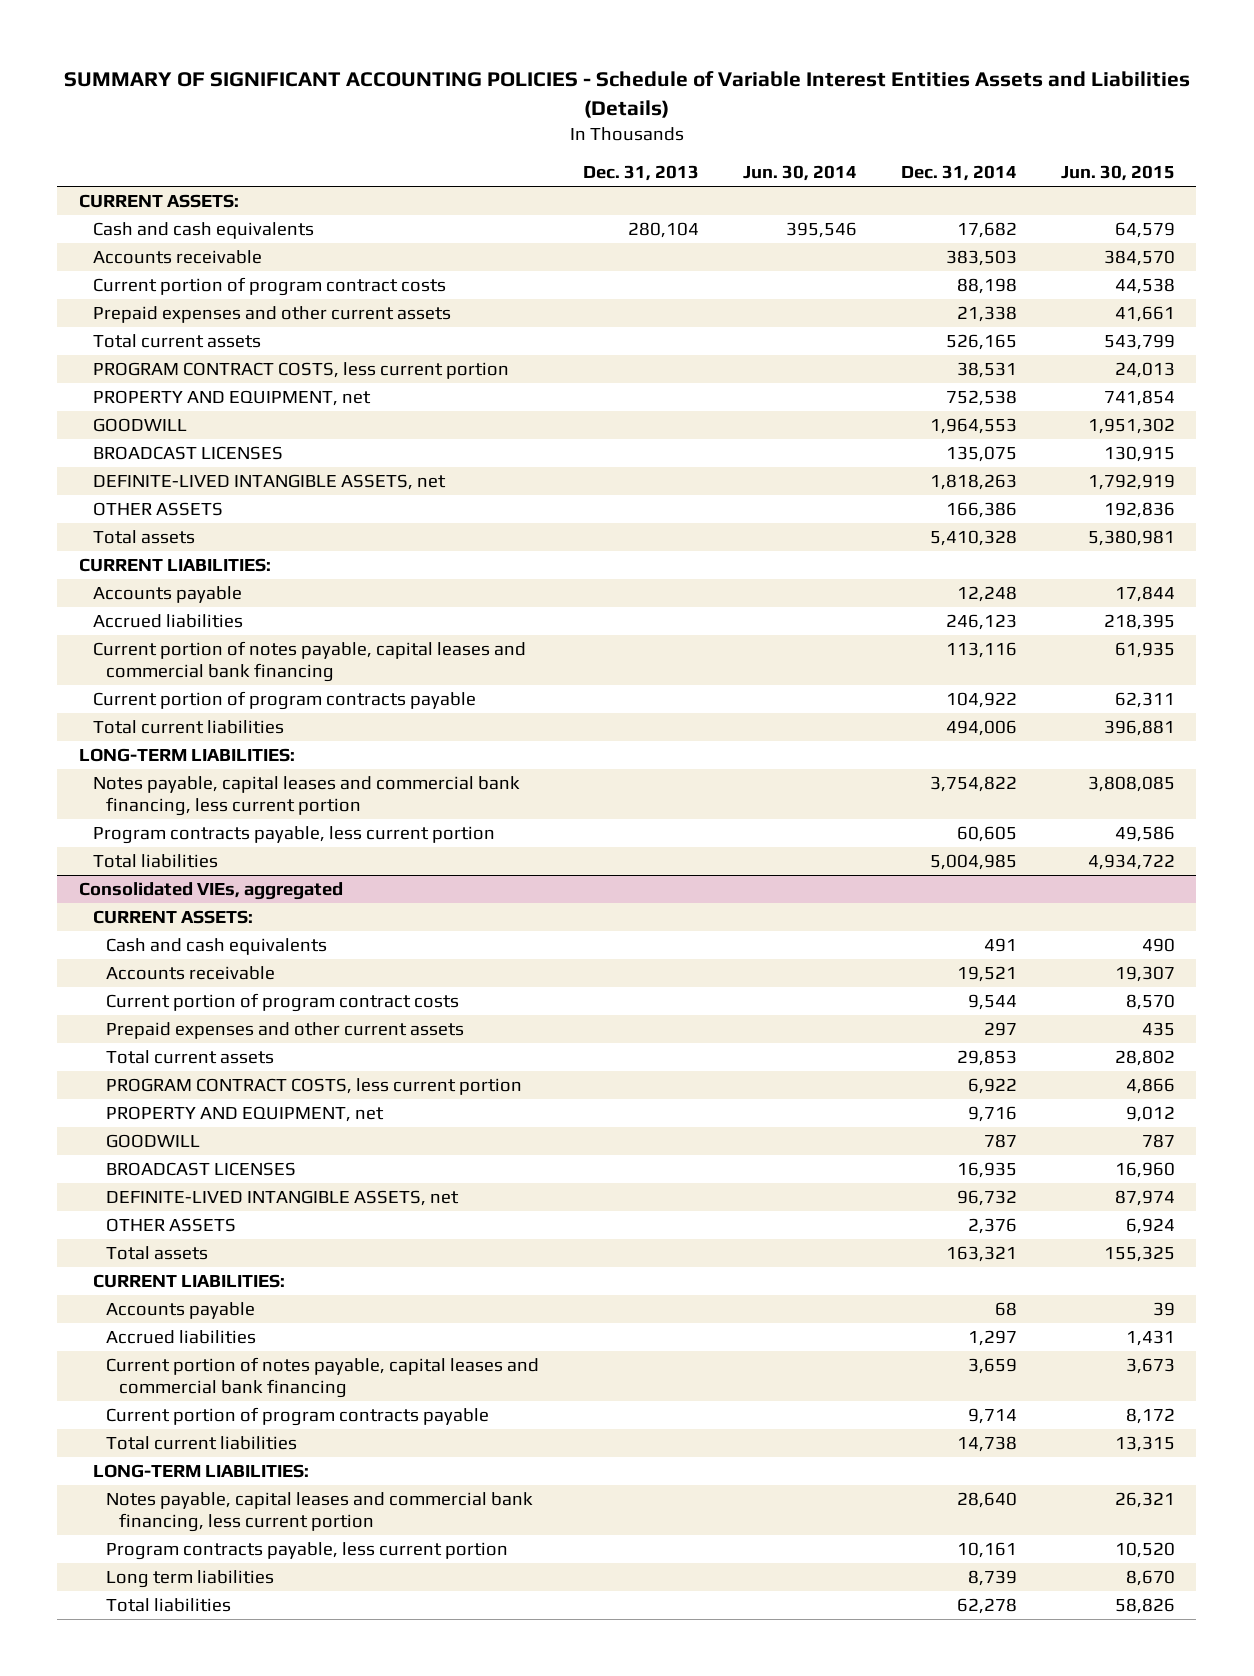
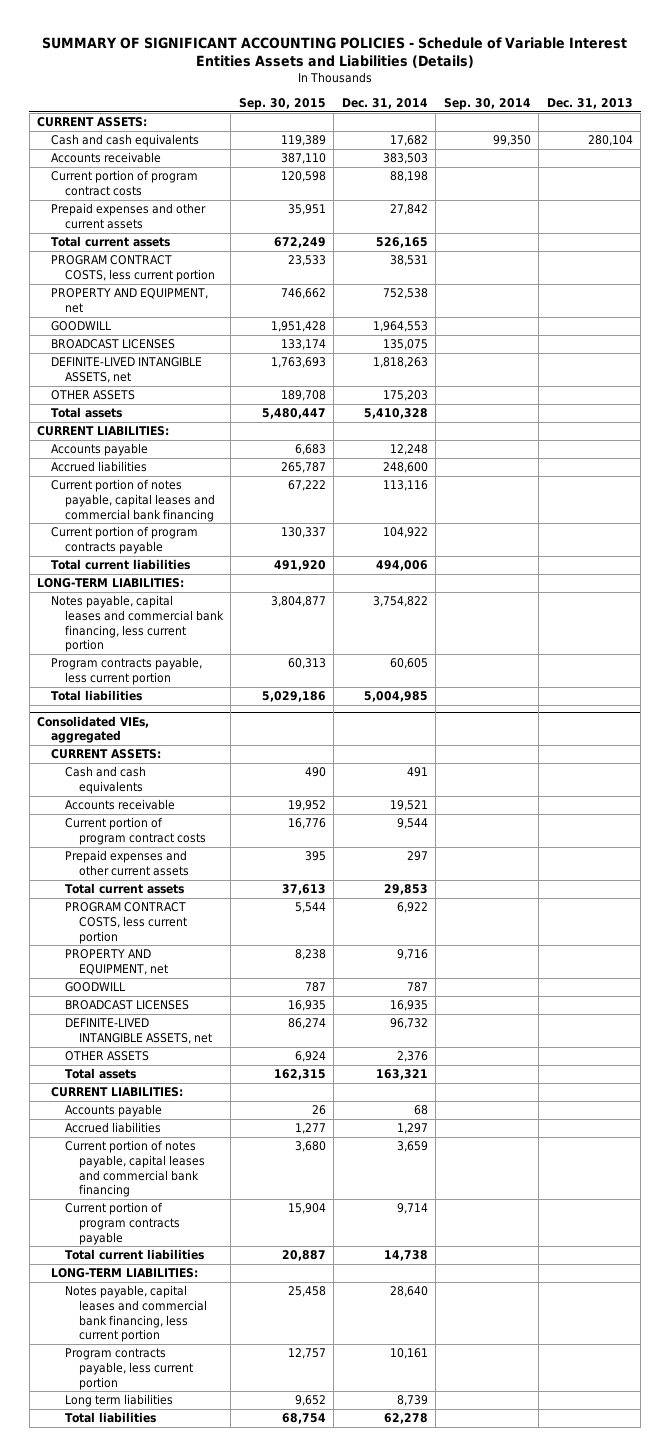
[742,165,857,182] Jun. 30, 2014 -> none
[1060,165,1175,182] Jun. 30, 2015 -> none
none -> [238,97,326,110] Sep. 30, 2015
none -> [443,97,531,110] Sep. 30, 2014
[956,306,1017,323] 21,338 -> [389,204,428,216] 27,842
[945,502,1017,519] 166,386 -> [382,390,428,402] 175,203
[945,614,1017,631] 246,123 -> [382,462,428,474] 248,600

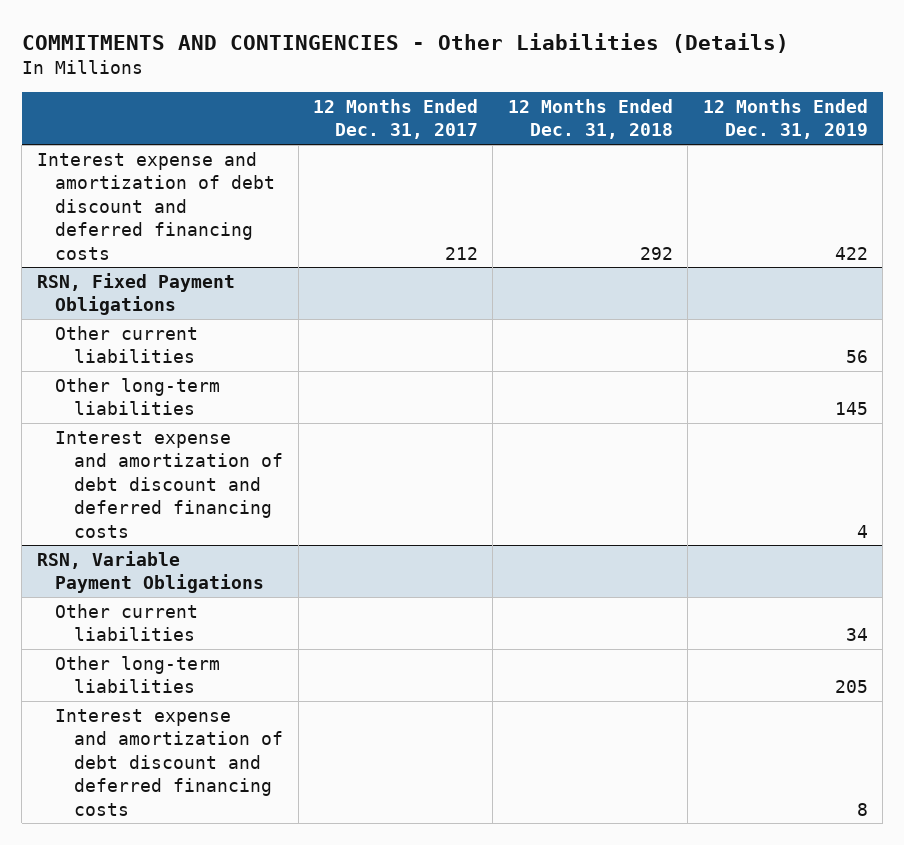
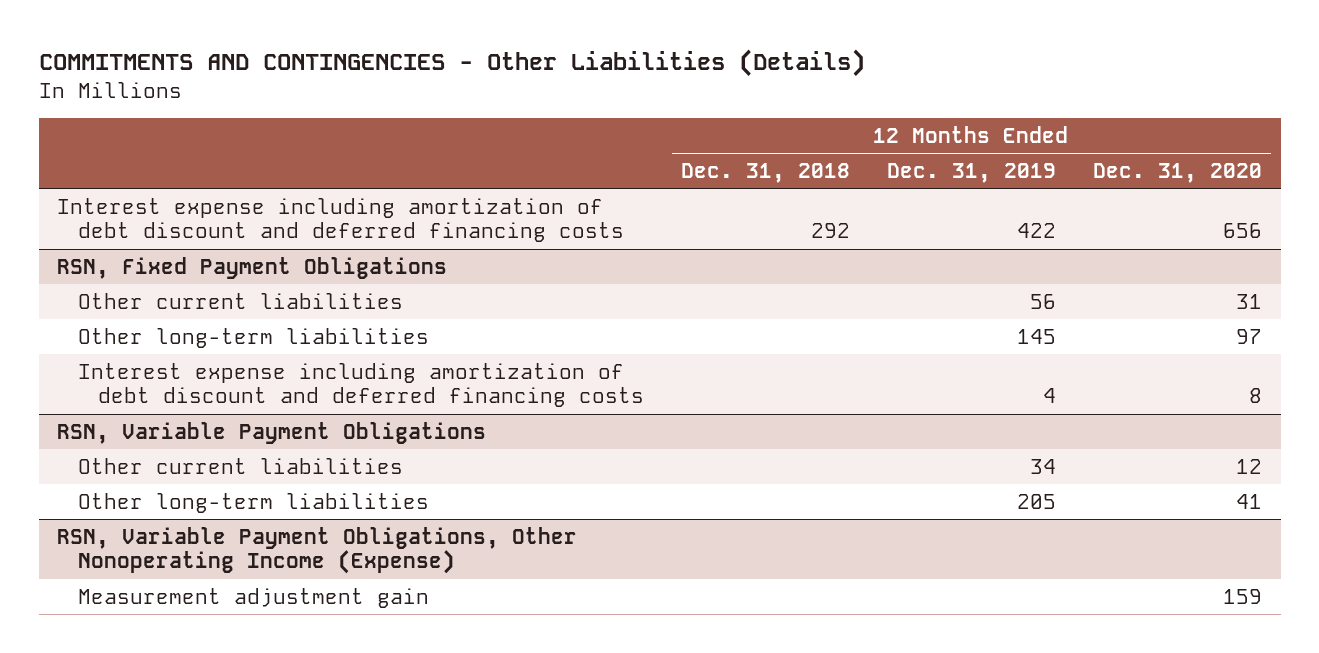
[313,99,479,140] 12 Months Ended Dec. 31, 2017 -> none
none -> [1093,162,1263,183] Dec. 31, 2020
[36,152,276,260] Interest expense and amortization of debt discount and deferred financing costs -> [57,197,624,243] Interest expense including amortization of debt discount and deferred financing costs
[55,431,284,538] Interest expense and amortization of debt discount and deferred financing costs -> [77,362,644,408] Interest expense including amortization of debt discount and deferred financing costs
[55,709,284,816] Interest expense and amortization of debt discount and deferred financing costs -> none
none -> [57,526,578,575] RSN, Variable Payment Obligations, Other Nonoperating Income (Expense)
none -> [77,587,429,608] Measurement adjustment gain

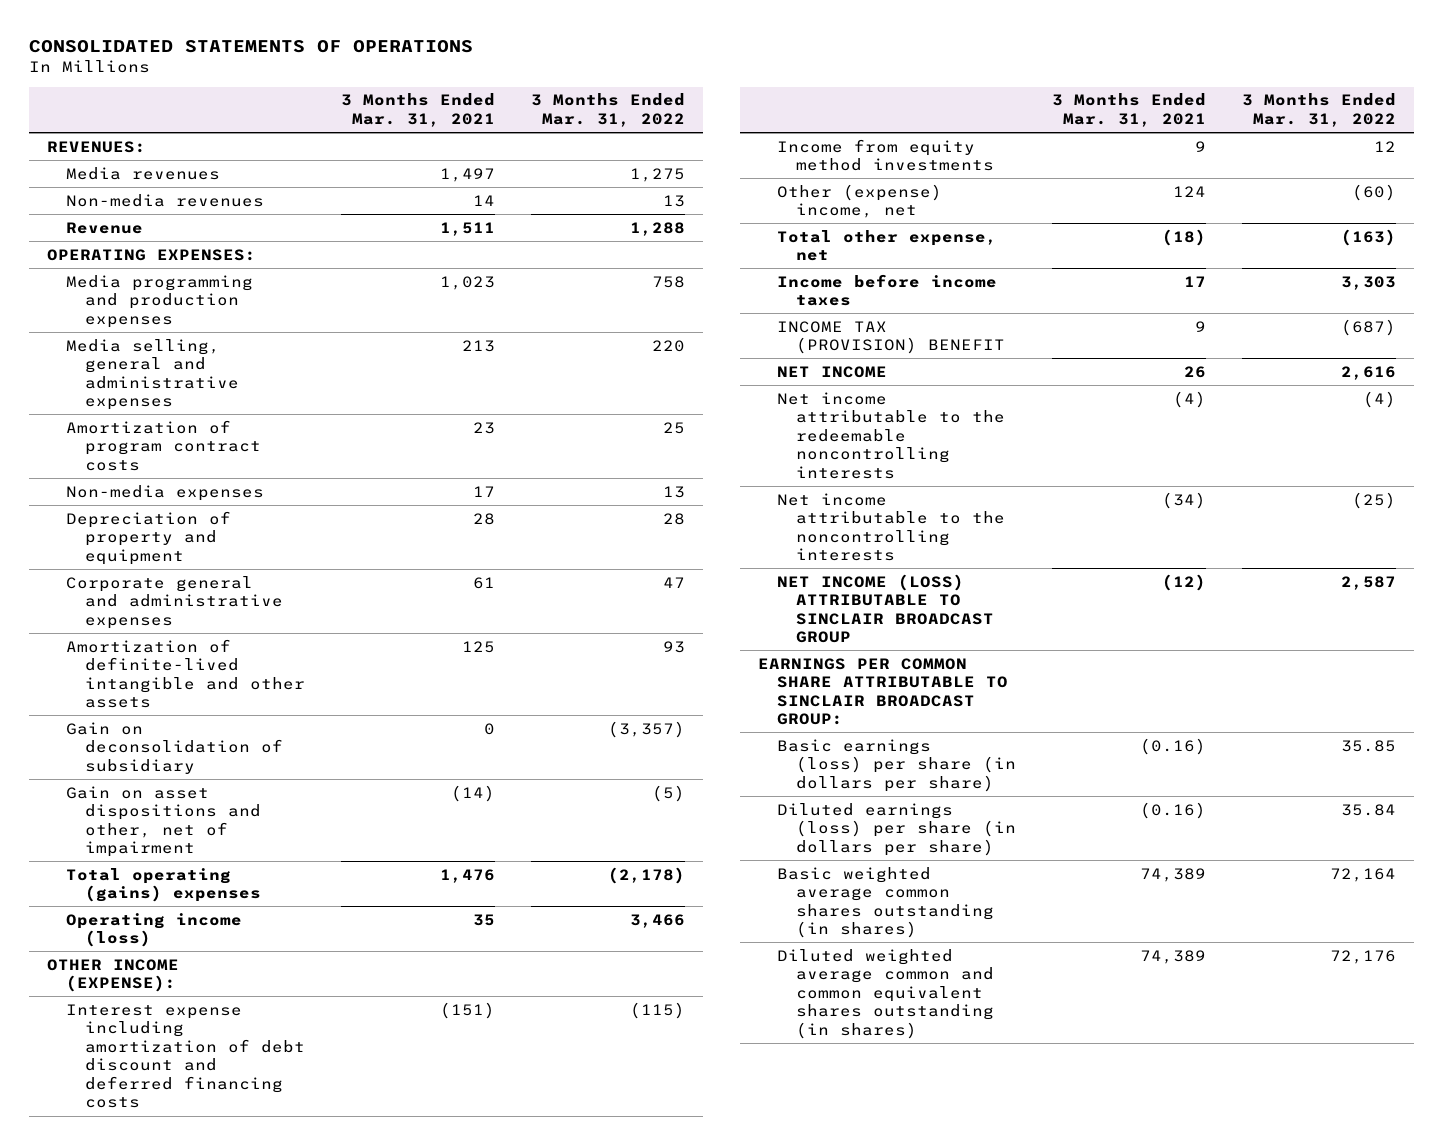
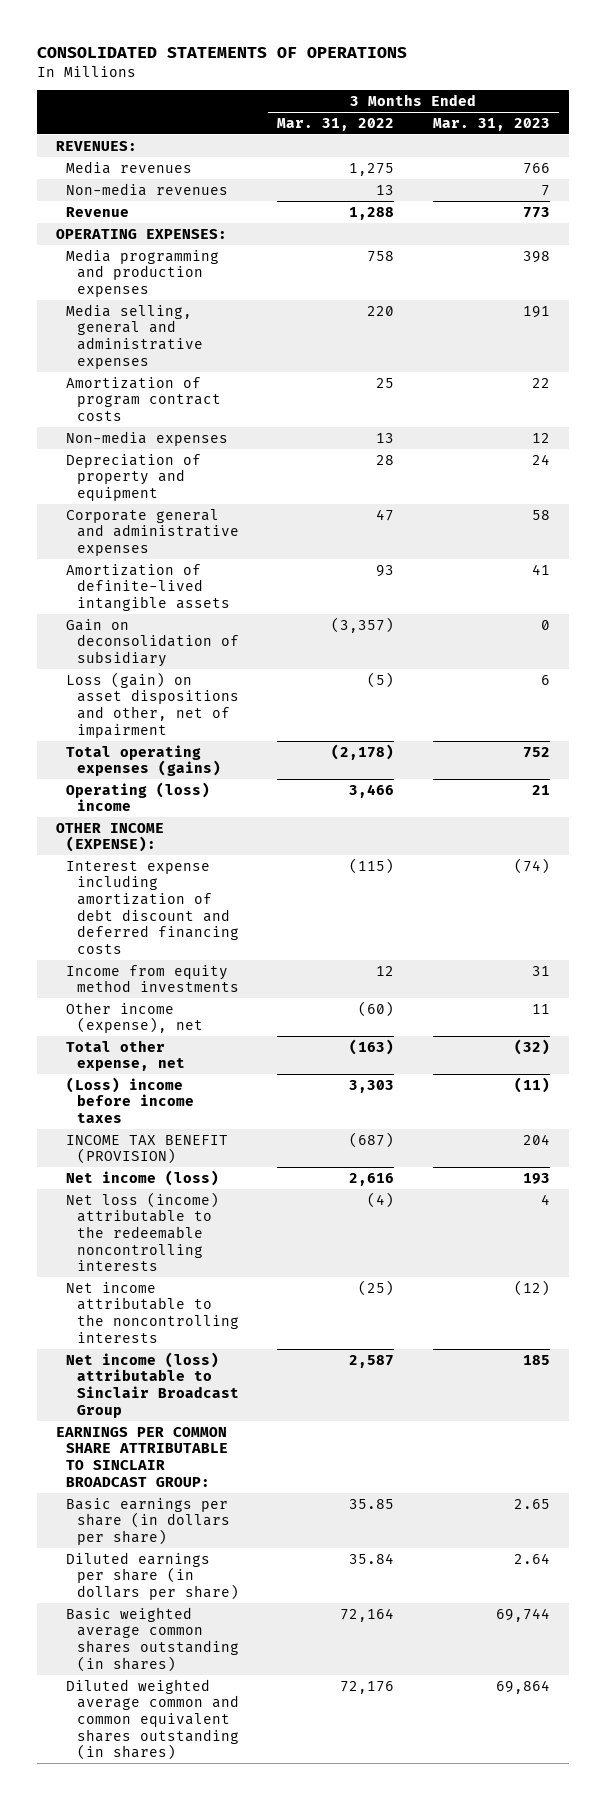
[341,93,496,127] 3 Months Ended Mar. 31, 2021 -> none
none -> [432,117,550,131] Mar. 31, 2023
[66,638,306,709] Amortization of definite-lived intangible and other assets -> [66,563,230,611] Amortization of definite-lived intangible assets
[66,785,262,858] Gain on asset dispositions and other, net of impairment -> [66,671,239,738] Loss (gain) on asset dispositions and other, net of impairment
[66,867,262,903] Total operating (gains) expenses -> [66,744,221,777] Total operating expenses (gains)
[66,912,243,948] Operating income (loss) -> [66,781,211,812] Operating (loss) income
[777,183,943,219] Other (expense) income, net -> [66,1001,203,1034] Other income (expense), net
[777,273,998,307] Income before income taxes -> [66,1076,194,1123] (Loss) income before income taxes
[777,320,1006,355] INCOME TAX (PROVISION) BENEFIT -> [66,1134,229,1165] INCOME TAX BENEFIT (PROVISION)
[777,365,888,378] NET INCOME -> [66,1169,220,1186] Net income (loss)
[777,391,1006,479] Net income attributable to the redeemable noncontrolling interests -> [66,1191,220,1272] Net loss (income) attributable to the redeemable noncontrolling interests
[777,573,995,644] NET INCOME (LOSS) ATTRIBUTABLE TO SINCLAIR BROADCAST GROUP -> [66,1351,239,1418] Net income (loss) attributable to Sinclair Broadcast Group
[777,738,1017,792] Basic earnings (loss) per share (in dollars per share) -> [66,1497,230,1545] Basic earnings per share (in dollars per share)
[777,802,1017,856] Diluted earnings (loss) per share (in dollars per share) -> [66,1551,239,1600] Diluted earnings per share (in dollars per share)

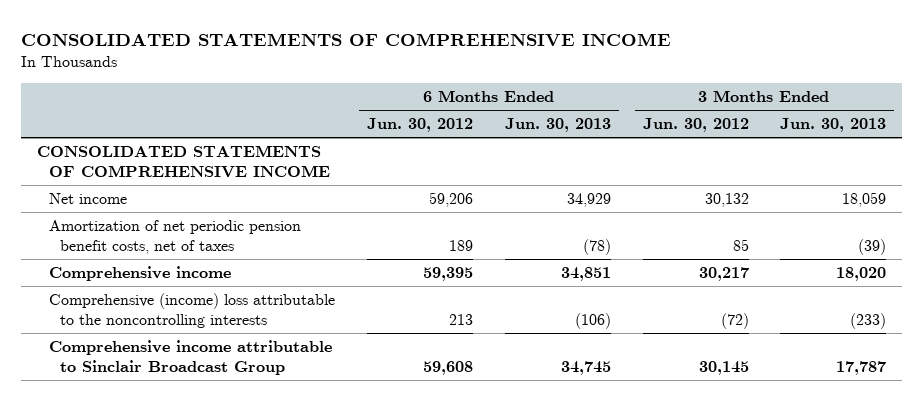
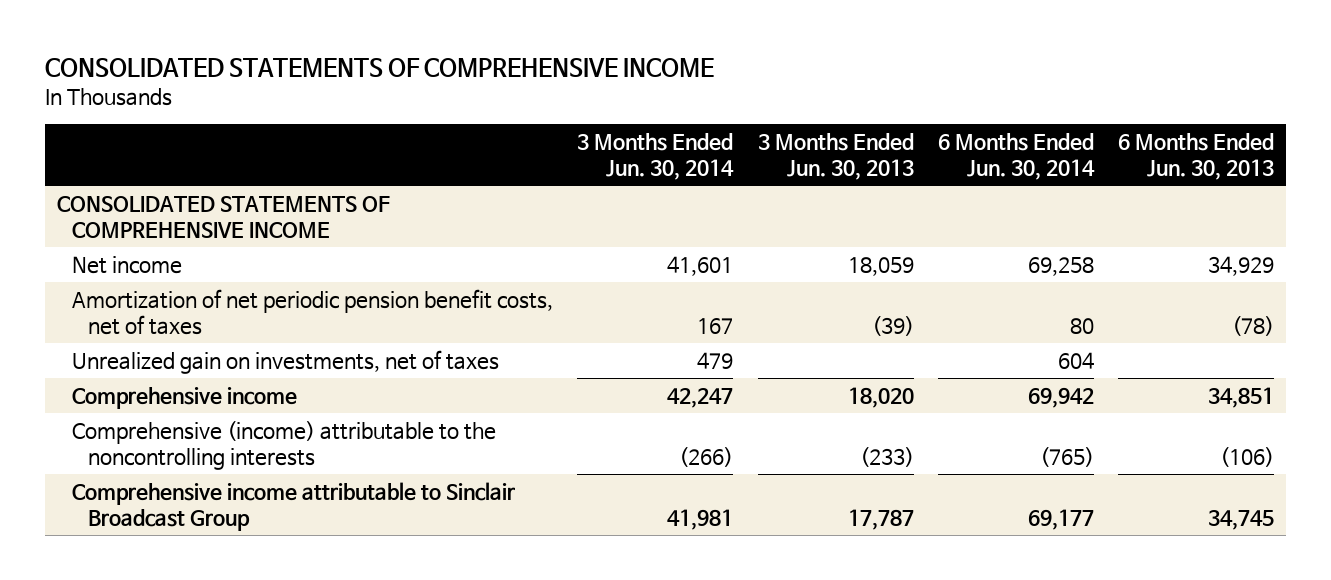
[366,118,473,133] Jun. 30, 2012 -> none
[642,118,749,133] Jun. 30, 2012 -> none
none -> [577,132,735,181] 3 Months Ended Jun. 30, 2014
none -> [937,132,1095,181] 6 Months Ended Jun. 30, 2014
none -> [72,349,500,374] Unrealized gain on investments, net of taxes
[48,292,335,328] Comprehensive (income) loss attributable to the noncontrolling interests -> [72,420,497,470] Comprehensive (income) attributable to the noncontrolling interests

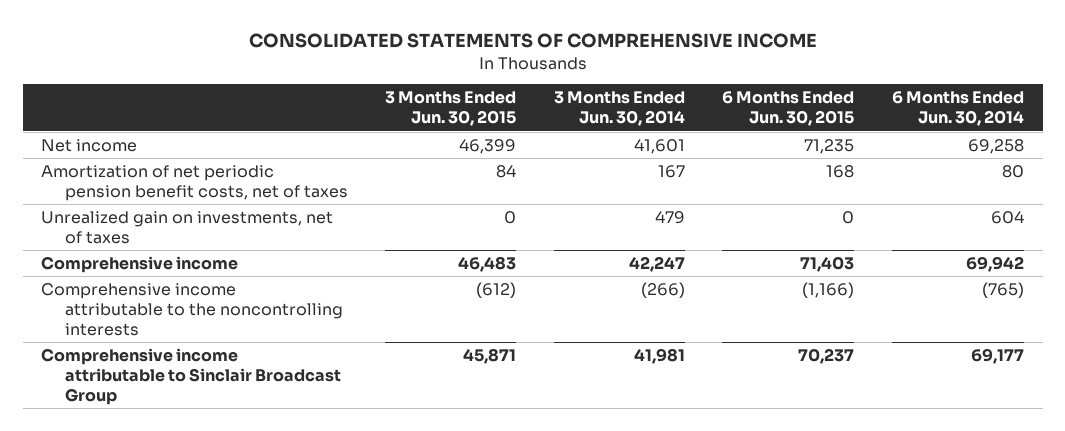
[757,132,914,181] 3 Months Ended Jun. 30, 2013 -> none
[1117,132,1274,181] 6 Months Ended Jun. 30, 2013 -> none
none -> [385,91,517,127] 3 Months Ended Jun. 30, 2015
none -> [722,91,855,127] 6 Months Ended Jun. 30, 2015
[56,195,390,238] CONSOLIDATED STATEMENTS OF COMPREHENSIVE INCOME -> none
[72,420,497,470] Comprehensive (income) attributable to the noncontrolling interests -> [41,282,343,336] Comprehensive income attributable to the noncontrolling interests

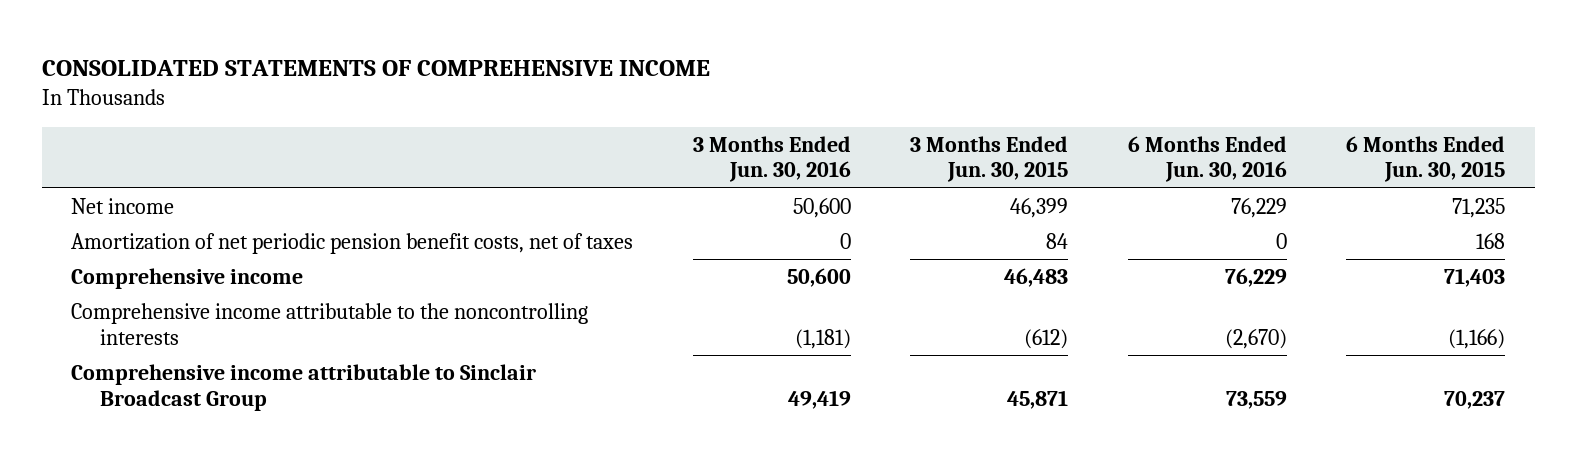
[553,91,685,127] 3 Months Ended Jun. 30, 2014 -> none
[892,91,1025,127] 6 Months Ended Jun. 30, 2014 -> none
none -> [692,135,851,183] 3 Months Ended Jun. 30, 2016
none -> [1127,135,1287,183] 6 Months Ended Jun. 30, 2016
[41,210,334,244] Unrealized gain on investments, net of taxes -> none

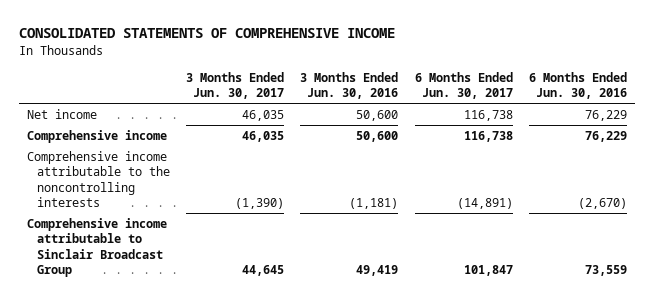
[910,135,1069,183] 3 Months Ended Jun. 30, 2015 -> none
[1345,135,1505,183] 6 Months Ended Jun. 30, 2015 -> none
none -> [185,71,284,100] 3 Months Ended Jun. 30, 2017
none -> [414,71,513,100] 6 Months Ended Jun. 30, 2017
[71,232,634,254] Amortization of net periodic pension benefit costs, net of taxes -> none

